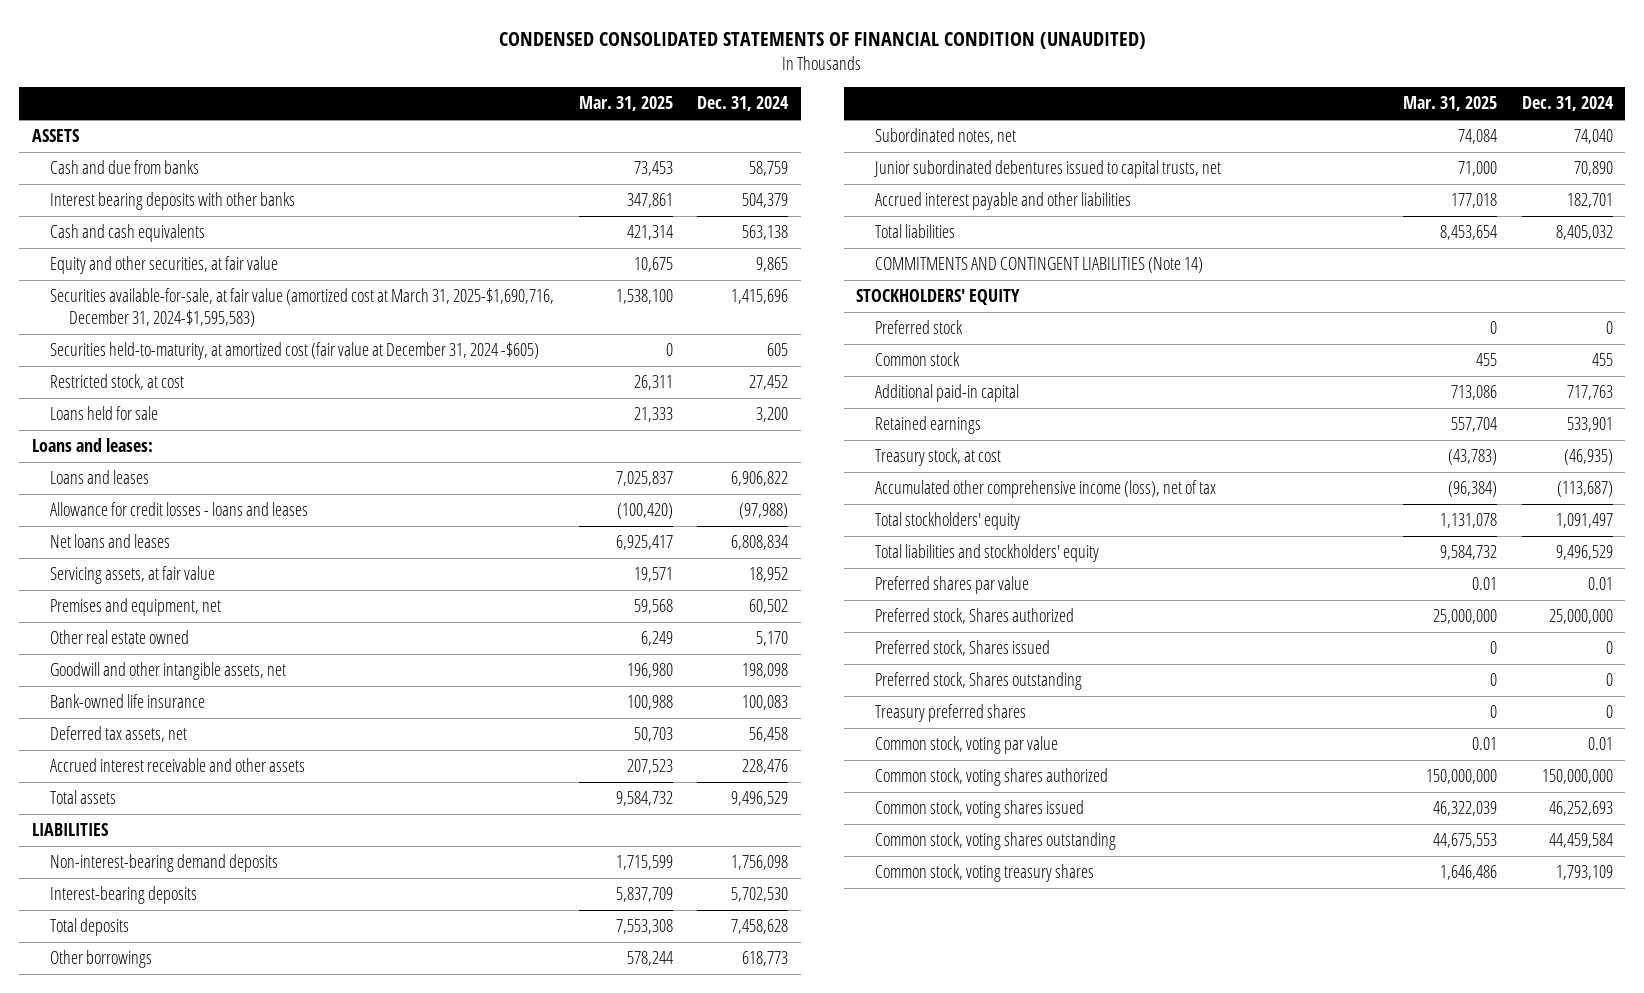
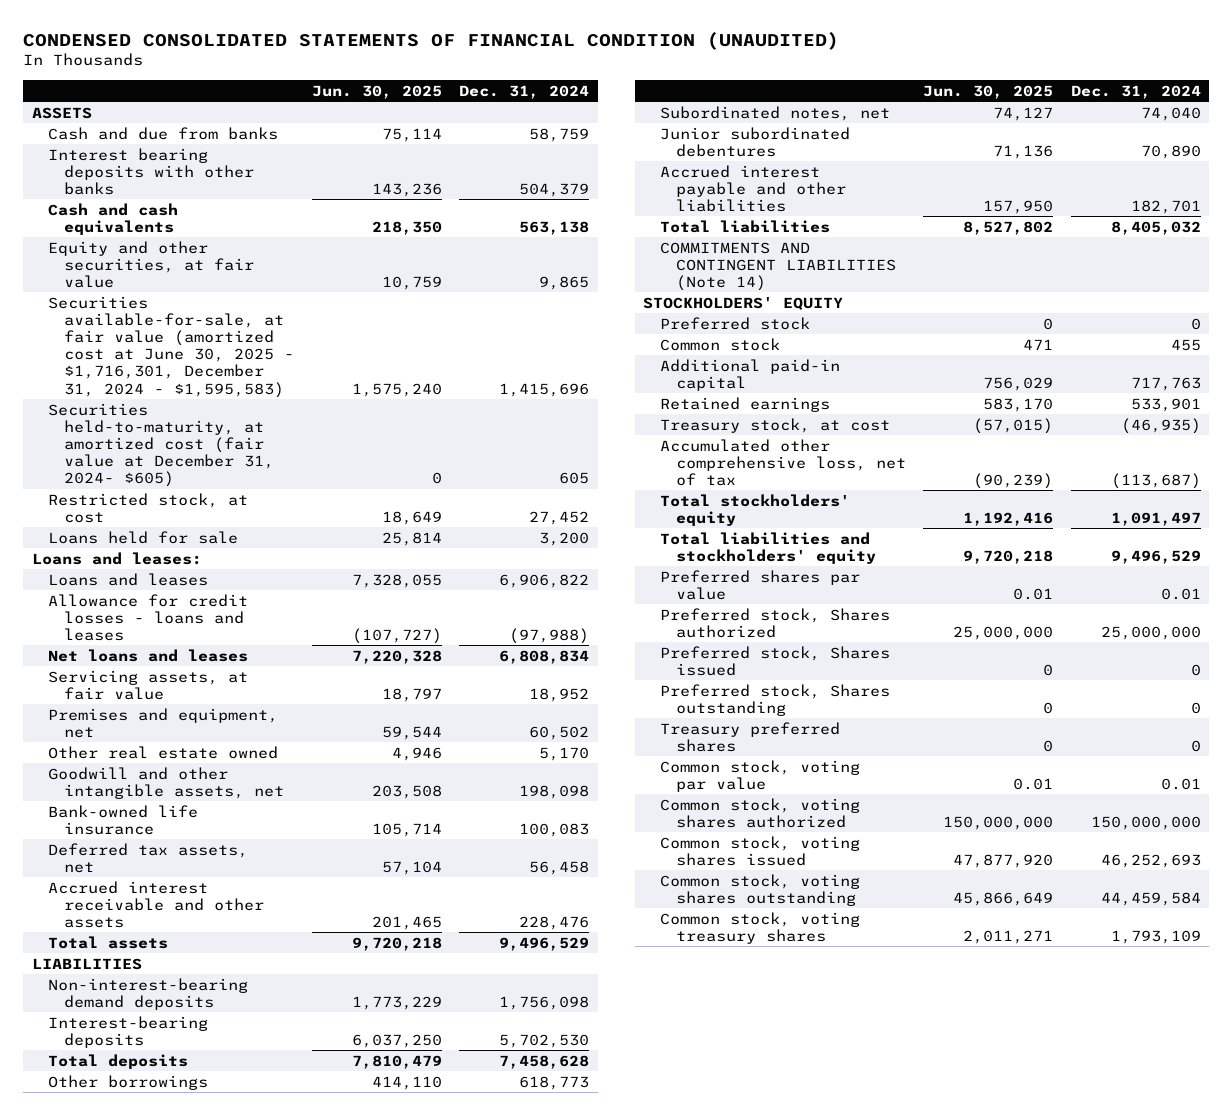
[578,96,673,112] Mar. 31, 2025 -> none
none -> [311,84,442,99] Jun. 30, 2025
[50,288,555,327] Securities available-for-sale, at fair value (amortized cost at March 31, 2025-$1,690,716, December 31, 2024-$1,595,583) -> [47,295,295,398] Securities available-for-sale, at fair value (amortized cost at June 30, 2025 - $1,716,301, December 31, 2024 - $1,595,583)
[50,342,540,361] Securities held-to-maturity, at amortized cost (fair value at December 31, 2024 -$605) -> [47,402,275,488] Securities held-to-maturity, at amortized cost (fair value at December 31, 2024- $605)
[873,160,1221,179] Junior subordinated debentures issued to capital trusts, net -> [659,126,850,157] Junior subordinated debentures
[874,480,1216,499] Accumulated other comprehensive income (loss), net of tax -> [659,438,906,486] Accumulated other comprehensive loss, net of tax

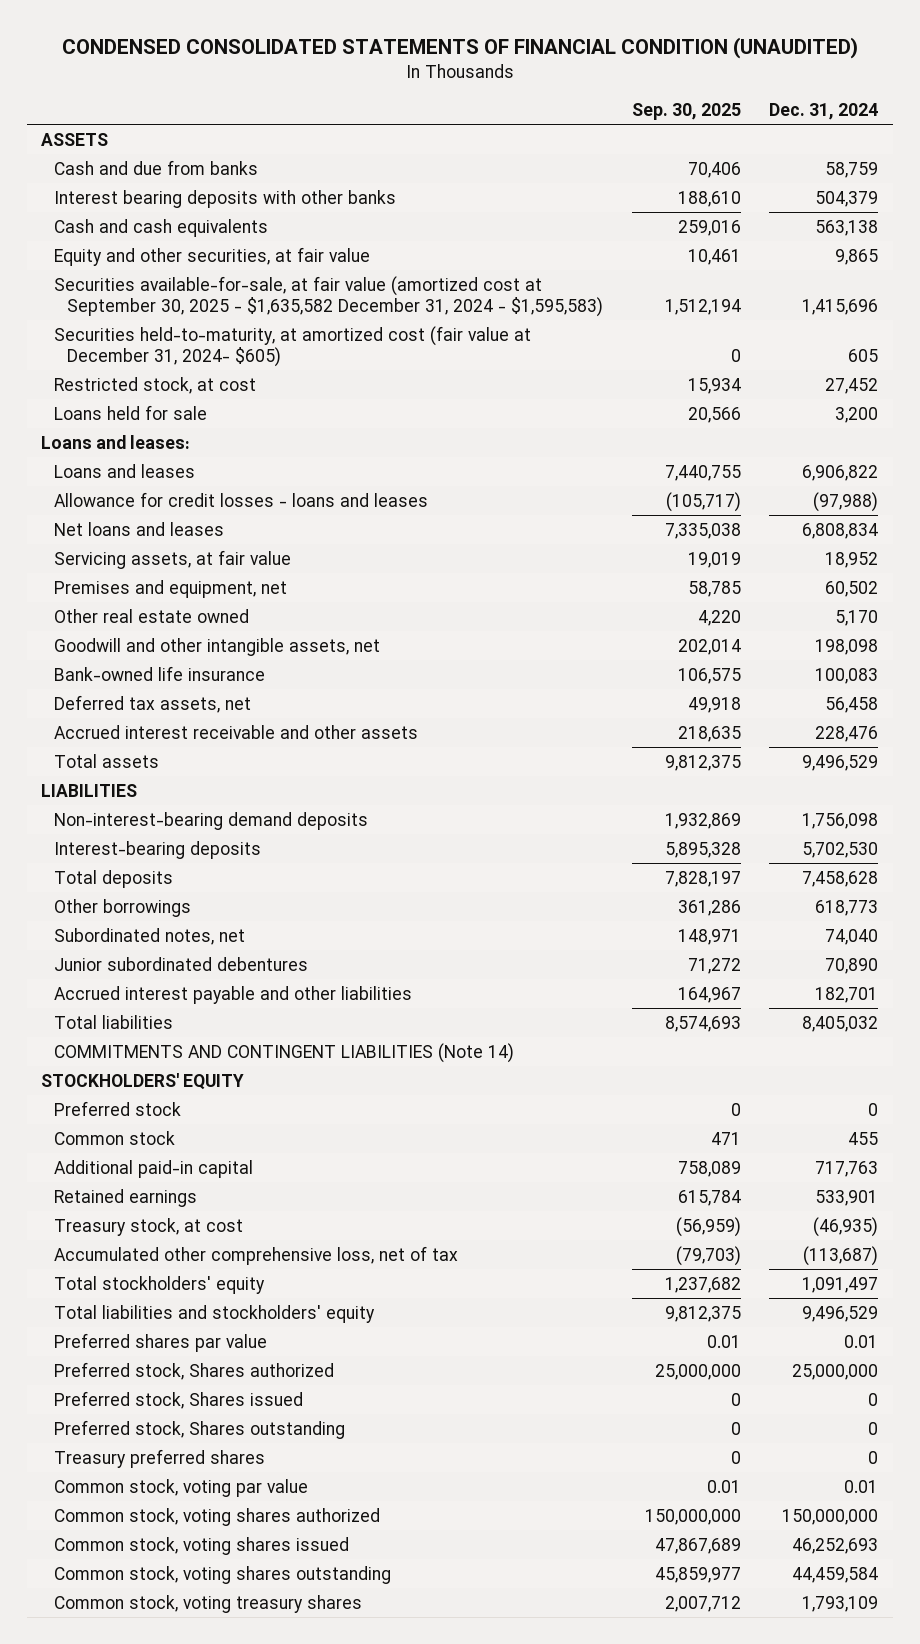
[311,84,442,99] Jun. 30, 2025 -> none
none -> [631,103,741,121] Sep. 30, 2025
[47,295,295,398] Securities available-for-sale, at fair value (amortized cost at June 30, 2025 - $1,716,301, December 31, 2024 - $1,595,583) -> [53,275,603,318] Securities available-for-sale, at fair value (amortized cost at September 30, 2025 - $1,635,582 December 31, 2024 - $1,595,583)

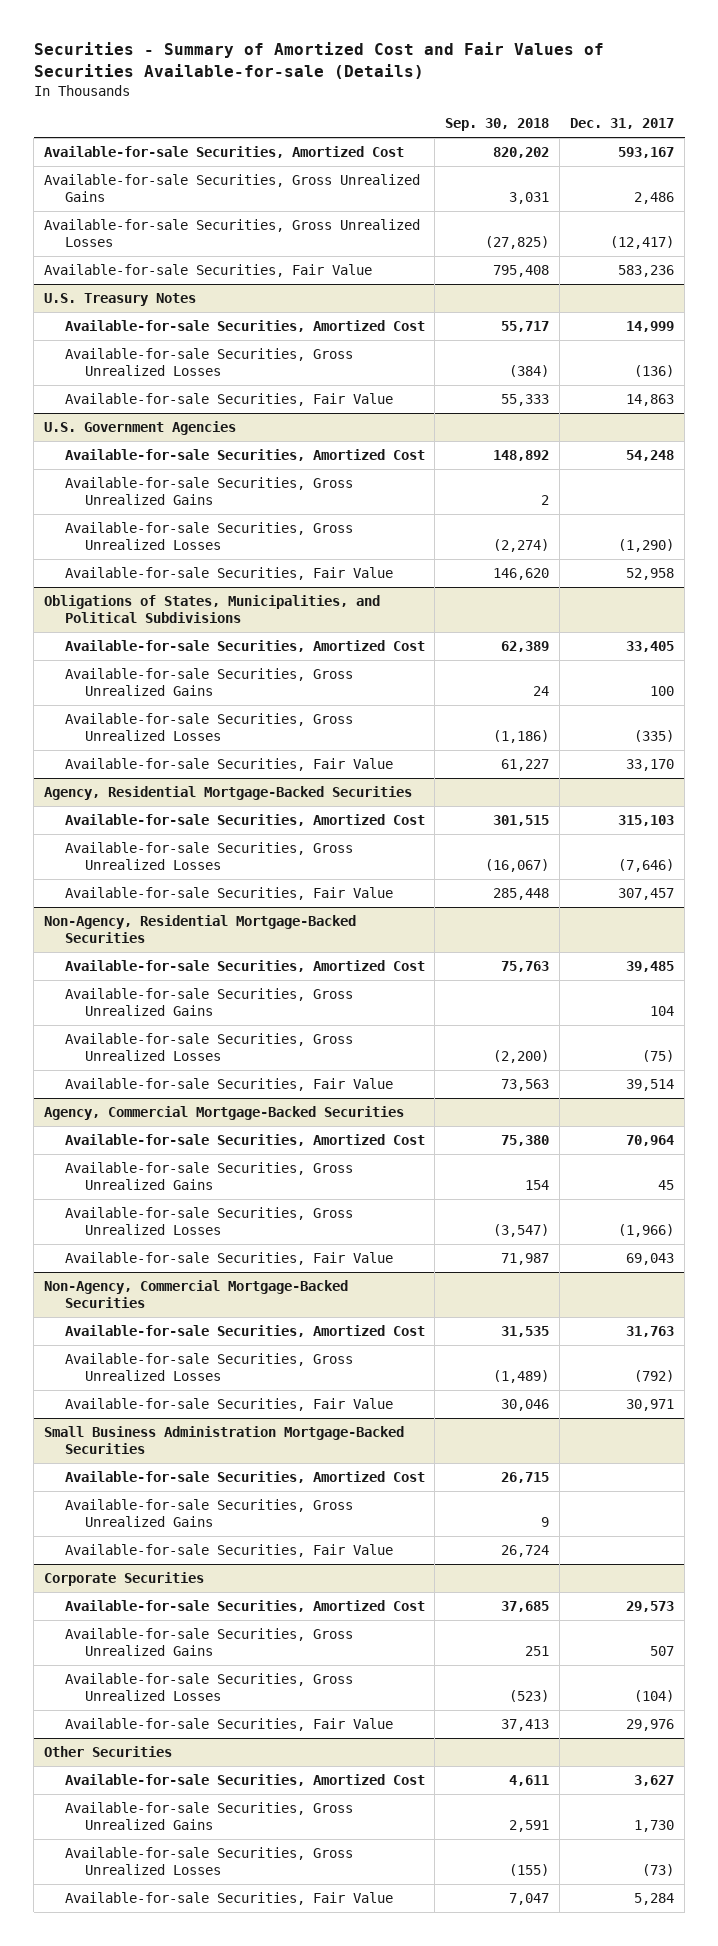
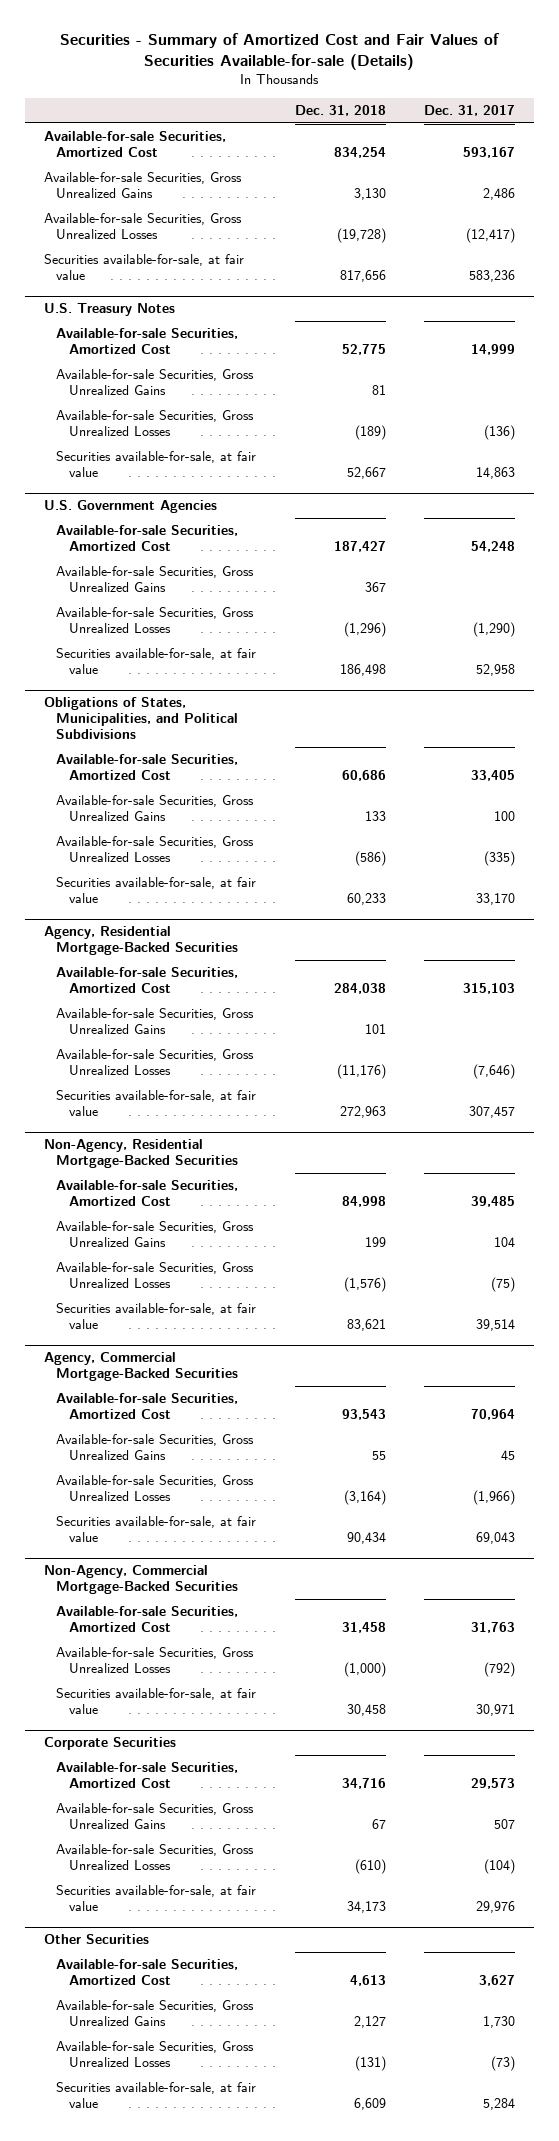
[445,118,550,132] Sep. 30, 2018 -> none
none -> [294,104,386,116] Dec. 31, 2018
[44,264,373,278] Available-for-sale Securities, Fair Value -> [43,254,244,281] Securities available-for-sale, at fair value
none -> [56,369,255,396] Available-for-sale Securities, Gross Unrealized Gains
[64,393,393,407] Available-for-sale Securities, Fair Value -> [56,451,257,478] Securities available-for-sale, at fair value
[64,567,393,581] Available-for-sale Securities, Fair Value -> [56,648,257,675] Securities available-for-sale, at fair value
[64,758,393,772] Available-for-sale Securities, Fair Value -> [56,877,257,904] Securities available-for-sale, at fair value
none -> [56,1008,255,1035] Available-for-sale Securities, Gross Unrealized Gains
[64,887,393,901] Available-for-sale Securities, Fair Value -> [56,1090,257,1117] Securities available-for-sale, at fair value
[64,1078,393,1092] Available-for-sale Securities, Fair Value -> [56,1303,257,1330] Securities available-for-sale, at fair value
[64,1252,393,1266] Available-for-sale Securities, Fair Value -> [56,1516,257,1543] Securities available-for-sale, at fair value
[44,1426,405,1455] Small Business Administration Mortgage-Backed Securities -> none
[64,1471,425,1484] Available-for-sale Securities, Amortized Cost -> none
[64,1499,353,1528] Available-for-sale Securities, Gross Unrealized Gains -> none
[64,1544,393,1558] Available-for-sale Securities, Fair Value -> none
[64,1398,393,1412] Available-for-sale Securities, Fair Value -> [56,1688,257,1715] Securities available-for-sale, at fair value
[64,1718,393,1732] Available-for-sale Securities, Fair Value -> [56,1885,257,1912] Securities available-for-sale, at fair value
[64,1892,393,1906] Available-for-sale Securities, Fair Value -> [56,2082,257,2109] Securities available-for-sale, at fair value

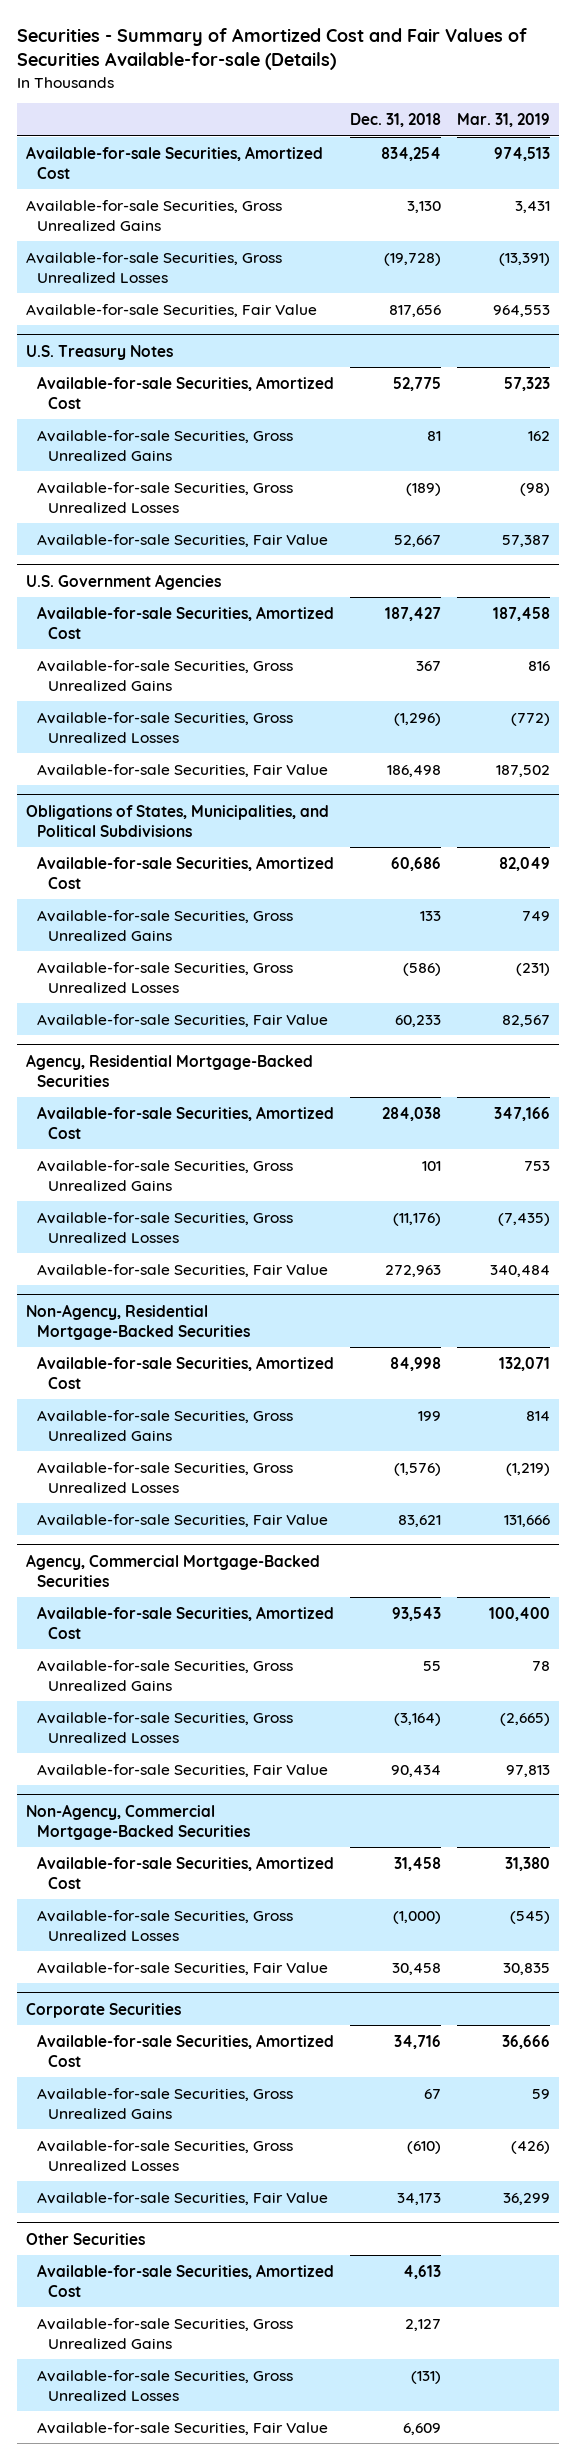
[424,104,516,116] Dec. 31, 2017 -> none
none -> [457,113,551,128] Mar. 31, 2019
[43,254,244,281] Securities available-for-sale, at fair value -> [25,303,317,317] Available-for-sale Securities, Fair Value
[56,451,257,478] Securities available-for-sale, at fair value -> [36,533,328,547] Available-for-sale Securities, Fair Value
[56,648,257,675] Securities available-for-sale, at fair value -> [36,763,328,777] Available-for-sale Securities, Fair Value
[56,877,257,904] Securities available-for-sale, at fair value -> [36,1013,328,1027] Available-for-sale Securities, Fair Value
[56,1090,257,1117] Securities available-for-sale, at fair value -> [36,1263,328,1277] Available-for-sale Securities, Fair Value
[56,1303,257,1330] Securities available-for-sale, at fair value -> [36,1513,328,1527] Available-for-sale Securities, Fair Value
[56,1516,257,1543] Securities available-for-sale, at fair value -> [36,1763,328,1777] Available-for-sale Securities, Fair Value
[56,1688,257,1715] Securities available-for-sale, at fair value -> [36,1961,328,1975] Available-for-sale Securities, Fair Value
[56,1885,257,1912] Securities available-for-sale, at fair value -> [36,2191,328,2205] Available-for-sale Securities, Fair Value
[56,2082,257,2109] Securities available-for-sale, at fair value -> [36,2421,328,2435] Available-for-sale Securities, Fair Value

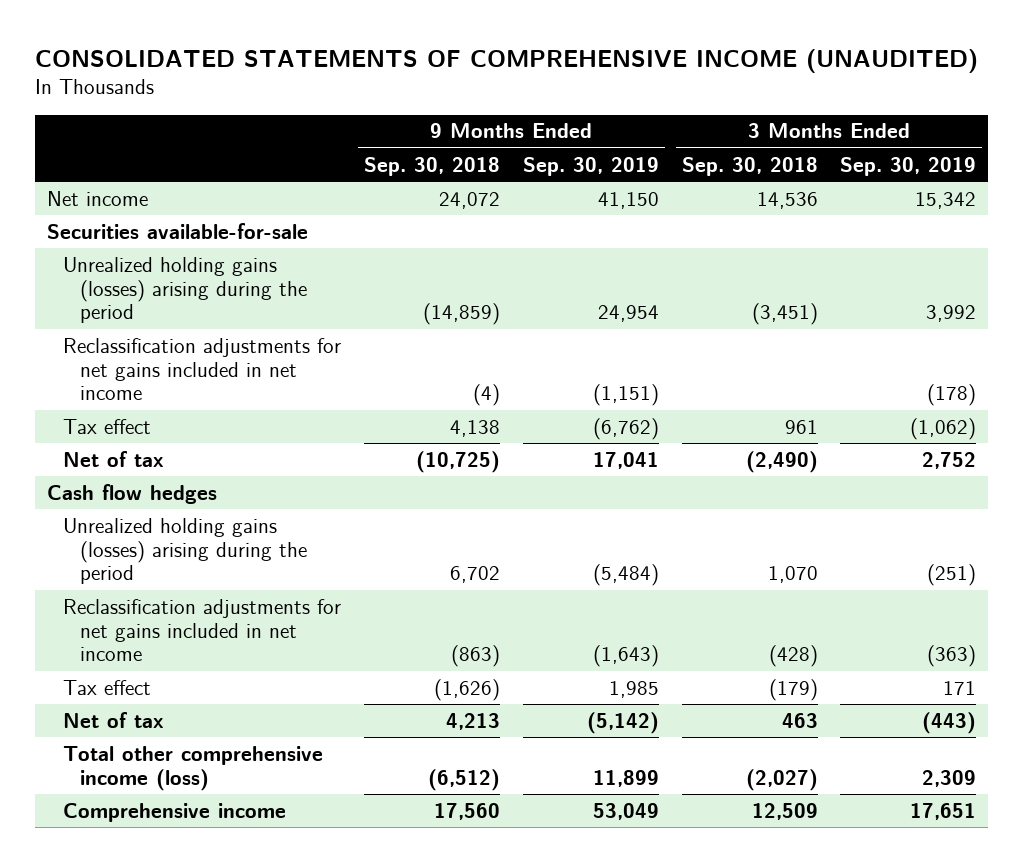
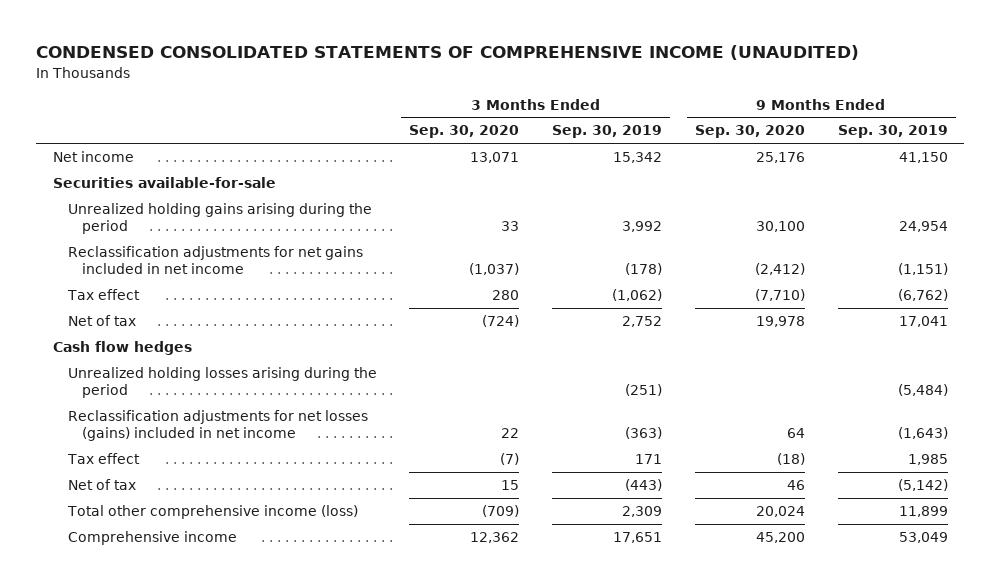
[35,48,979,73] CONSOLIDATED STATEMENTS OF COMPREHENSIVE INCOME (UNAUDITED) -> [36,45,860,61] CONDENSED CONSOLIDATED STATEMENTS OF COMPREHENSIVE INCOME (UNAUDITED)
[364,156,501,176] Sep. 30, 2018 -> none
[681,156,818,176] Sep. 30, 2018 -> none
none -> [409,125,520,139] Sep. 30, 2020
none -> [694,125,805,139] Sep. 30, 2020
[63,256,308,324] Unrealized holding gains (losses) arising during the period -> [67,202,372,235] Unrealized holding gains arising during the period
[63,517,308,585] Unrealized holding gains (losses) arising during the period -> [67,366,377,399] Unrealized holding losses arising during the period
[63,598,342,662] Reclassification adjustments for net gains included in net income -> [67,409,368,442] Reclassification adjustments for net losses (gains) included in net income

